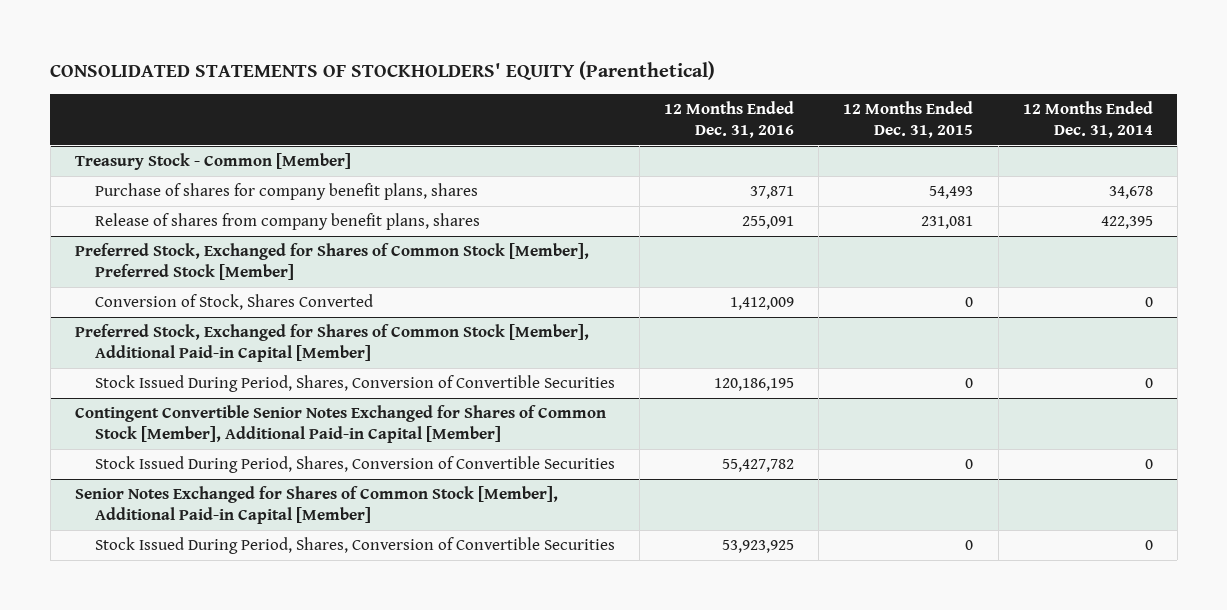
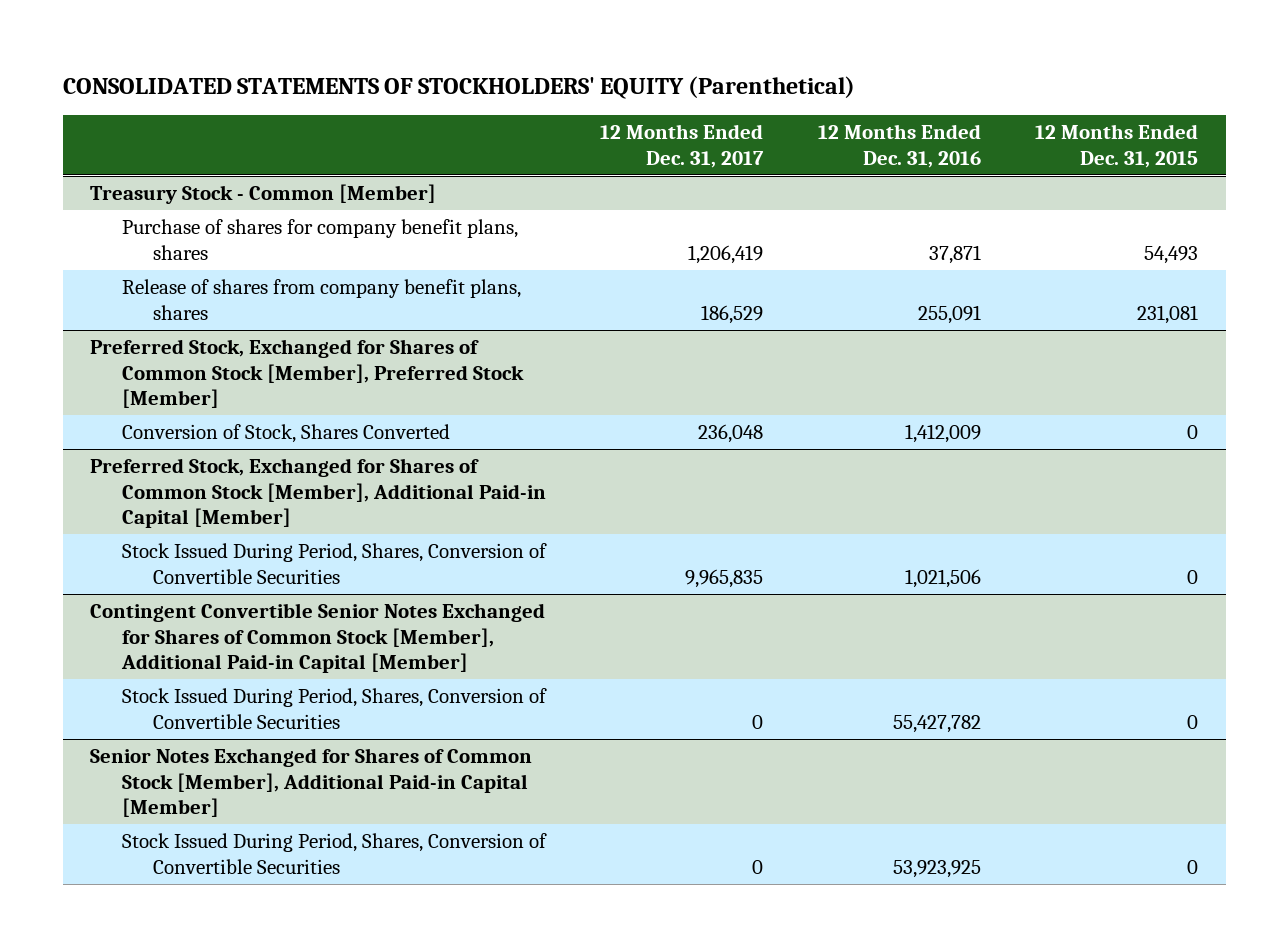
[1022,101,1153,139] 12 Months Ended Dec. 31, 2014 -> none
none -> [600,124,765,168] 12 Months Ended Dec. 31, 2017
[714,378,795,392] 120,186,195 -> [904,568,981,588] 1,021,506

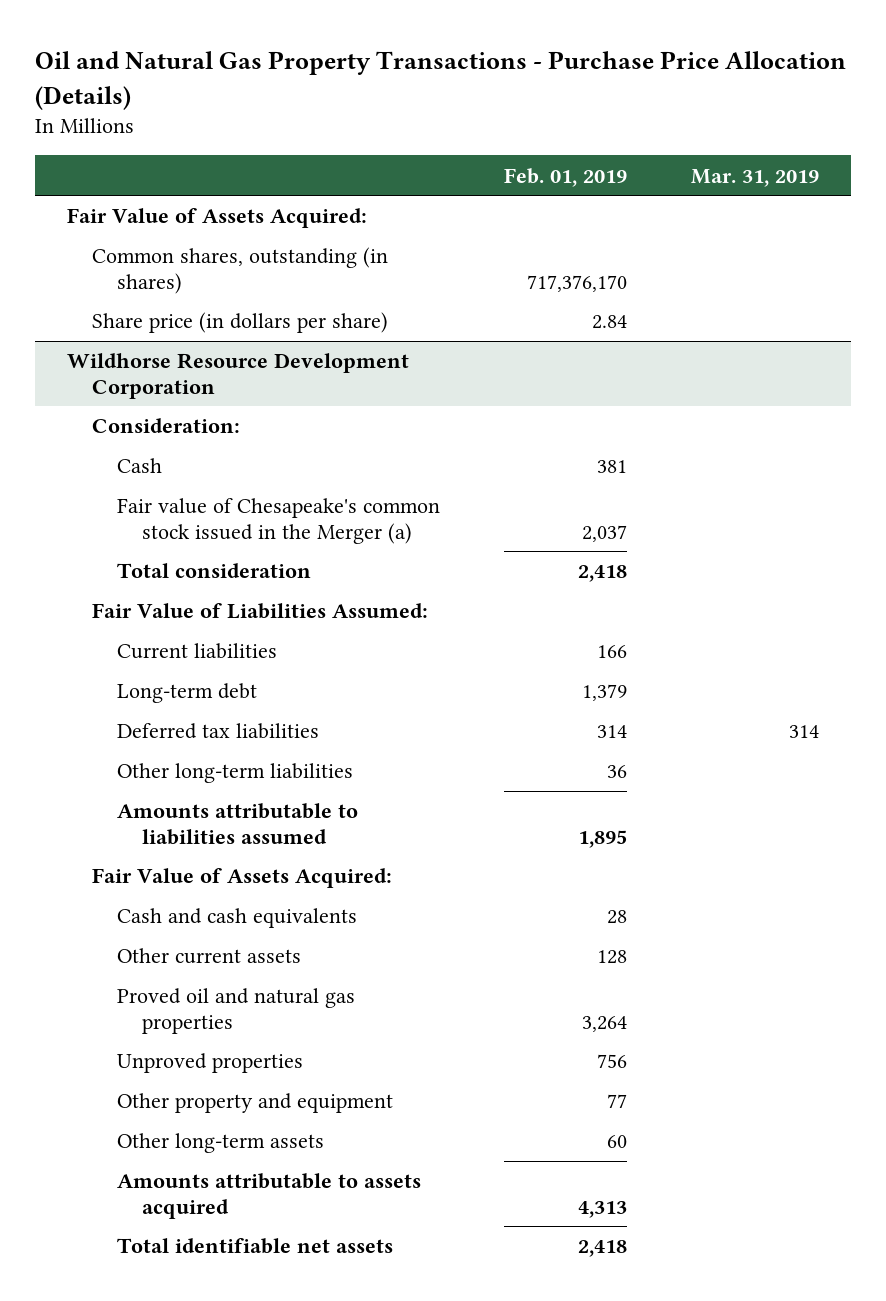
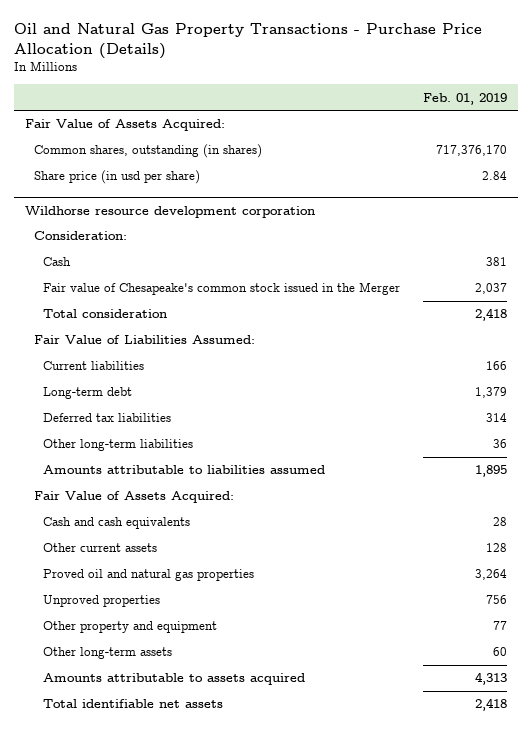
[690,168,819,187] Mar. 31, 2019 -> none
[91,312,388,334] Share price (in dollars per share) -> [34,170,201,185] Share price (in usd per share)
[67,353,410,399] Wildhorse Resource Development Corporation -> [24,205,315,218] Wildhorse resource development corporation
[116,498,440,544] Fair value of Chesapeake's common stock issued in the Merger (a) -> [43,282,401,296] Fair value of Chesapeake's common stock issued in the Merger

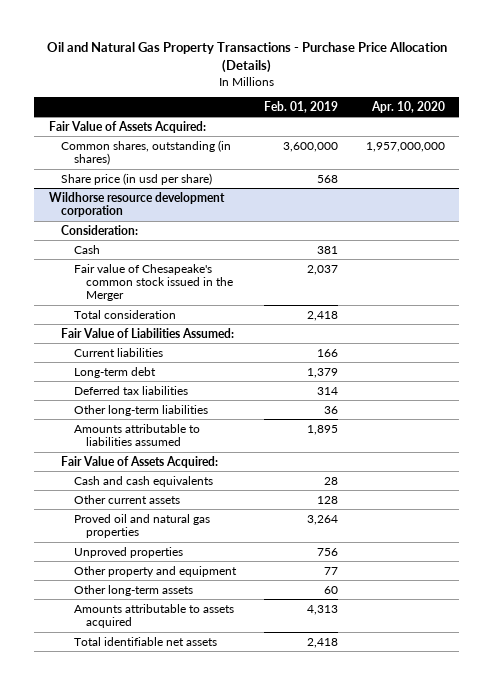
none -> [371,100,446,113] Apr. 10, 2020
[435,145,507,157] 717,376,170 -> [282,141,338,152] 3,600,000
[481,171,507,181] 2.84 -> [316,174,338,183] 568

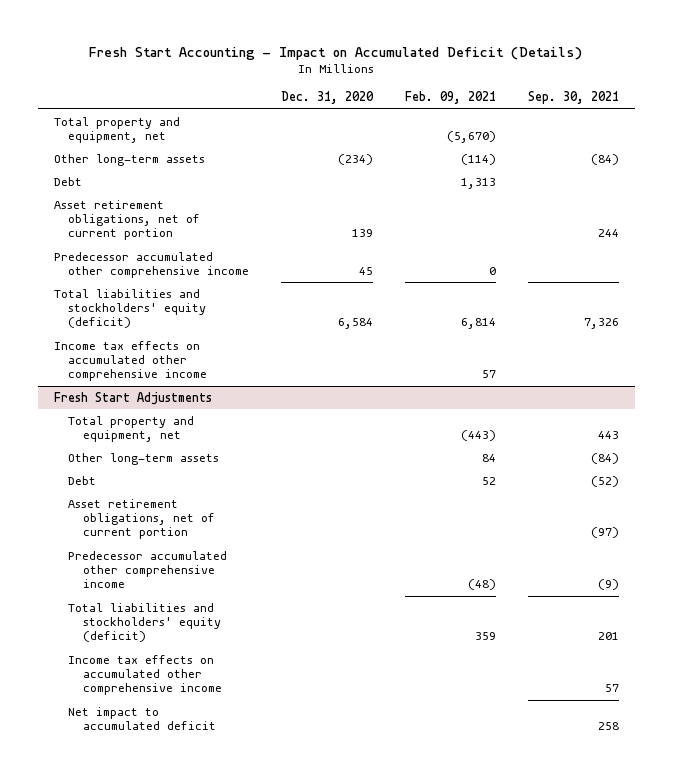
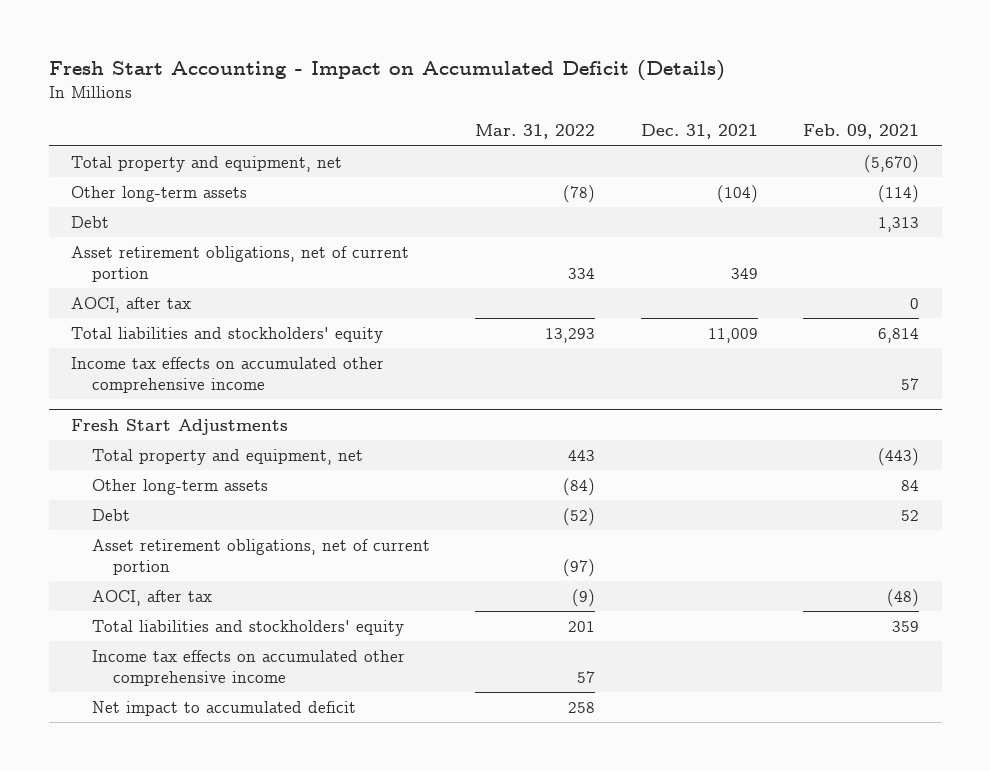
[281,91,375,105] Dec. 31, 2020 -> none
[528,91,620,105] Sep. 30, 2021 -> none
none -> [475,124,596,140] Mar. 31, 2022
none -> [640,124,758,140] Dec. 31, 2021
[53,251,250,279] Predecessor accumulated other comprehensive income -> [71,297,192,314] AOCI, after tax
[53,288,207,329] Total liabilities and stockholders' equity (deficit) -> [71,327,384,344] Total liabilities and stockholders' equity
[68,550,228,589] Predecessor accumulated other comprehensive income -> [92,590,213,607] AOCI, after tax
[68,602,221,643] Total liabilities and stockholders' equity (deficit) -> [92,620,405,637] Total liabilities and stockholders' equity

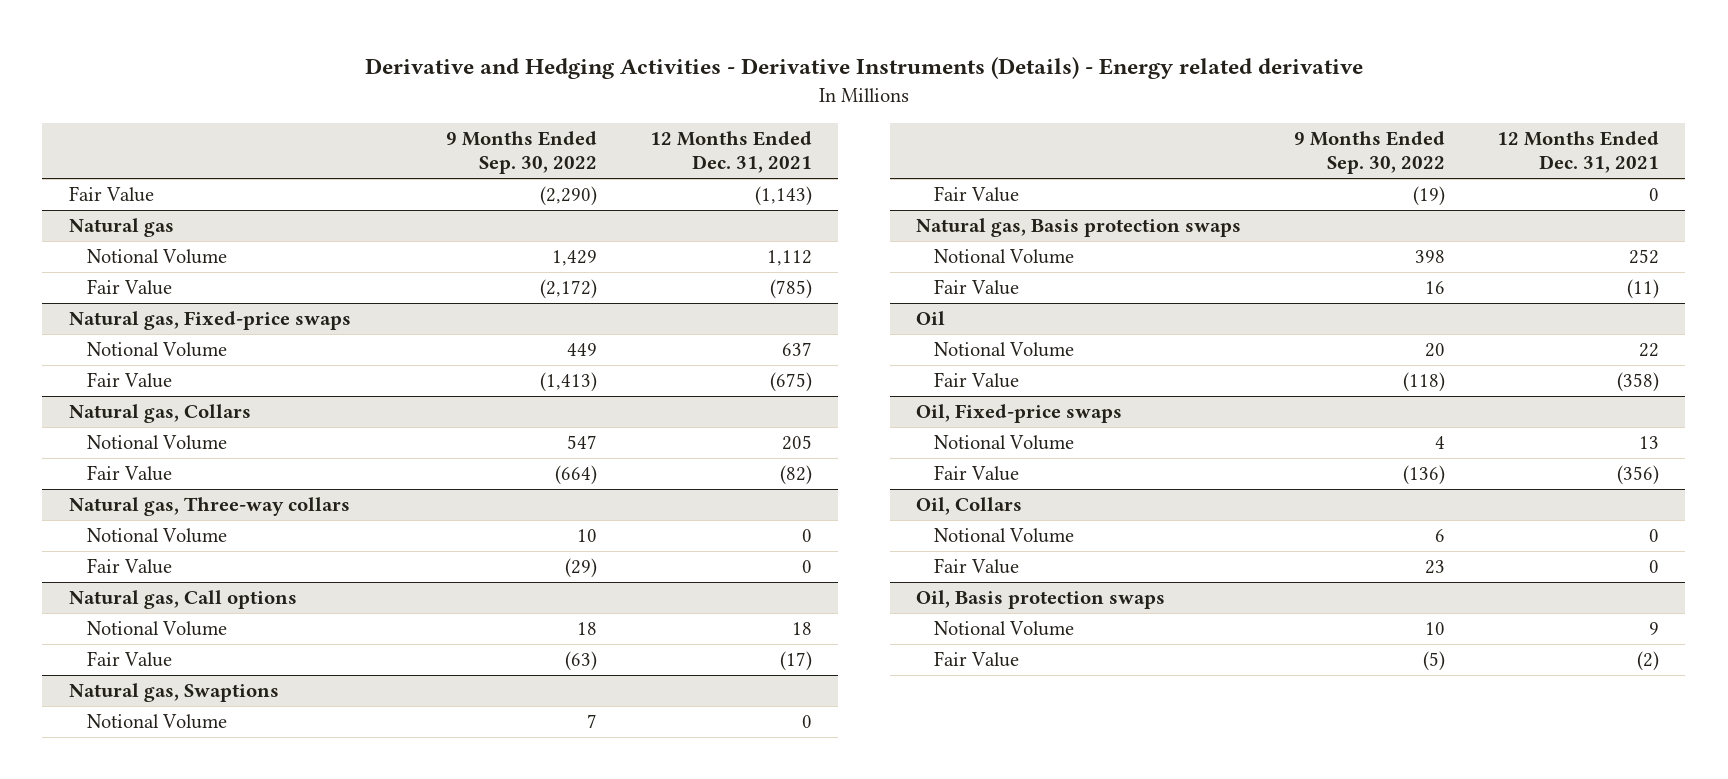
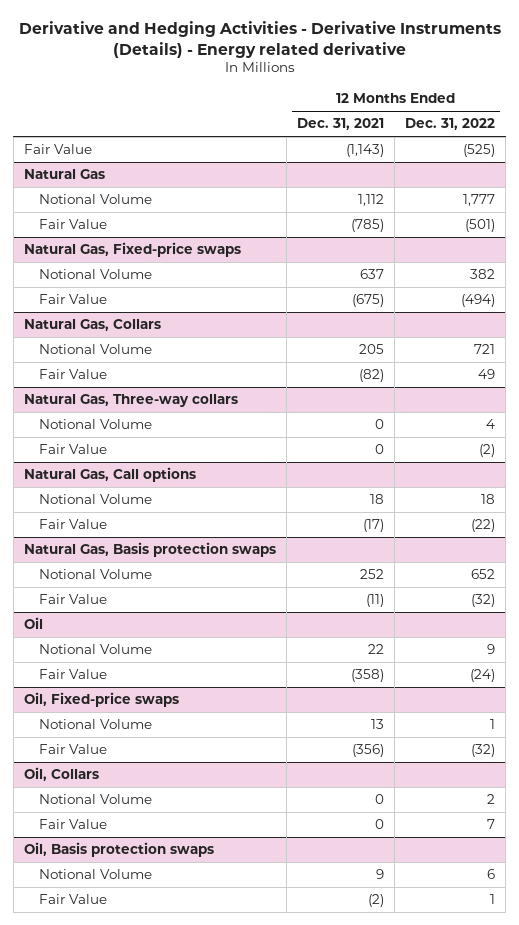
[446,130,598,175] 9 Months Ended Sep. 30, 2022 -> none
none -> [405,118,496,131] Dec. 31, 2022
[68,218,174,238] Natural gas -> [23,169,105,180] Natural Gas
[68,311,351,331] Natural gas, Fixed-price swaps -> [23,242,241,258] Natural Gas, Fixed-price swaps
[68,404,251,424] Natural gas, Collars -> [23,319,161,332] Natural Gas, Collars
[68,497,350,517] Natural gas, Three-way collars -> [23,394,238,408] Natural Gas, Three-way collars
[68,590,297,610] Natural gas, Call options -> [23,467,196,483] Natural Gas, Call options
[68,683,279,703] Natural gas, Swaptions -> none
[86,714,227,730] Notional Volume -> none
[933,186,1019,203] Fair Value -> none
[915,218,1241,238] Natural gas, Basis protection swaps -> [23,542,276,558] Natural Gas, Basis protection swaps

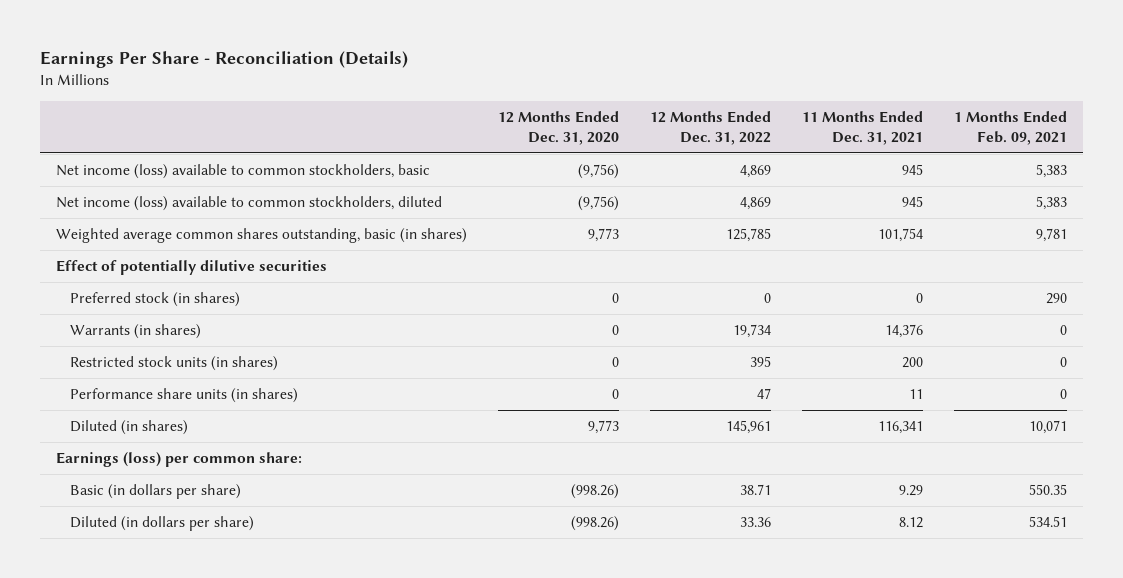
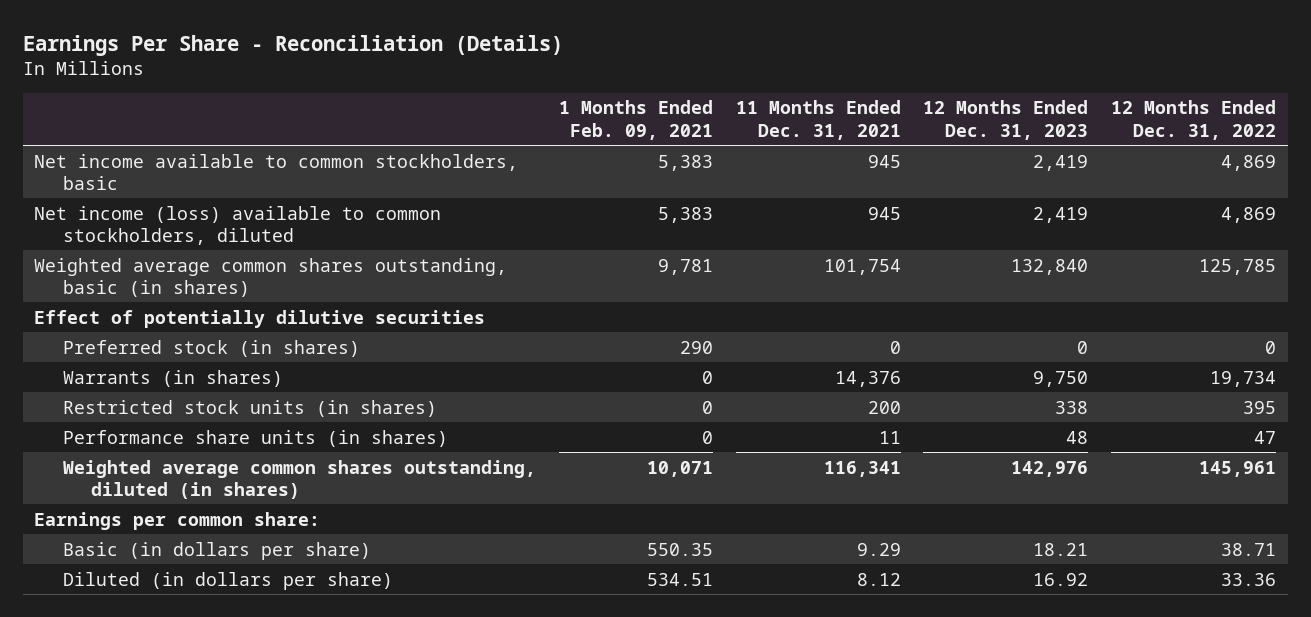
[498,110,620,145] 12 Months Ended Dec. 31, 2020 -> none
none -> [923,100,1089,140] 12 Months Ended Dec. 31, 2023
[55,164,430,180] Net income (loss) available to common stockholders, basic -> [34,153,519,190] Net income available to common stockholders, basic
[69,420,188,436] Diluted (in shares) -> [62,459,536,499] Weighted average common shares outstanding, diluted (in shares)
[55,452,302,468] Earnings (loss) per common share: -> [34,511,321,530] Earnings per common share:

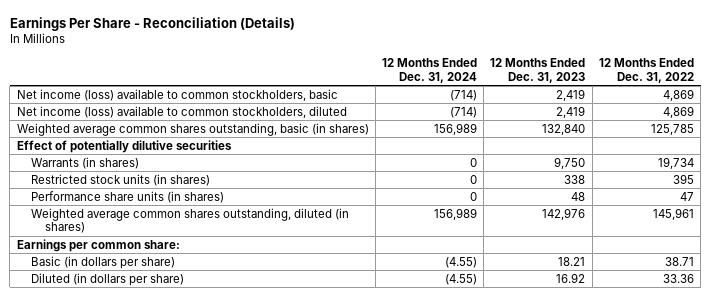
[558,100,713,140] 1 Months Ended Feb. 09, 2021 -> none
[735,100,901,140] 11 Months Ended Dec. 31, 2021 -> none
none -> [382,58,478,83] 12 Months Ended Dec. 31, 2024
[34,153,519,190] Net income available to common stockholders, basic -> [16,88,338,101] Net income (loss) available to common stockholders, basic
[62,339,360,357] Preferred stock (in shares) -> none

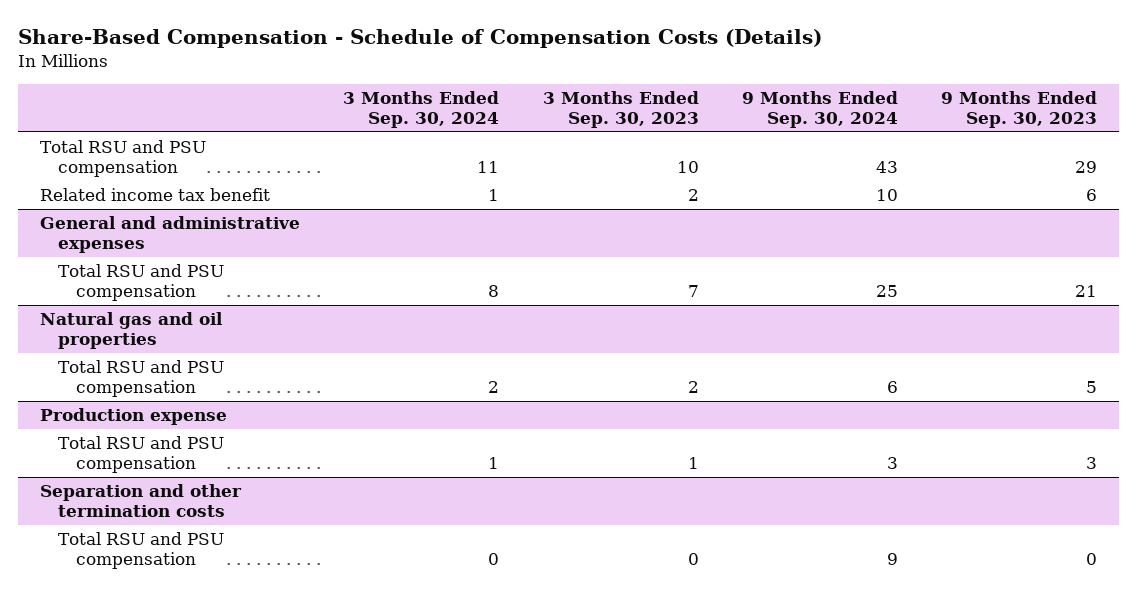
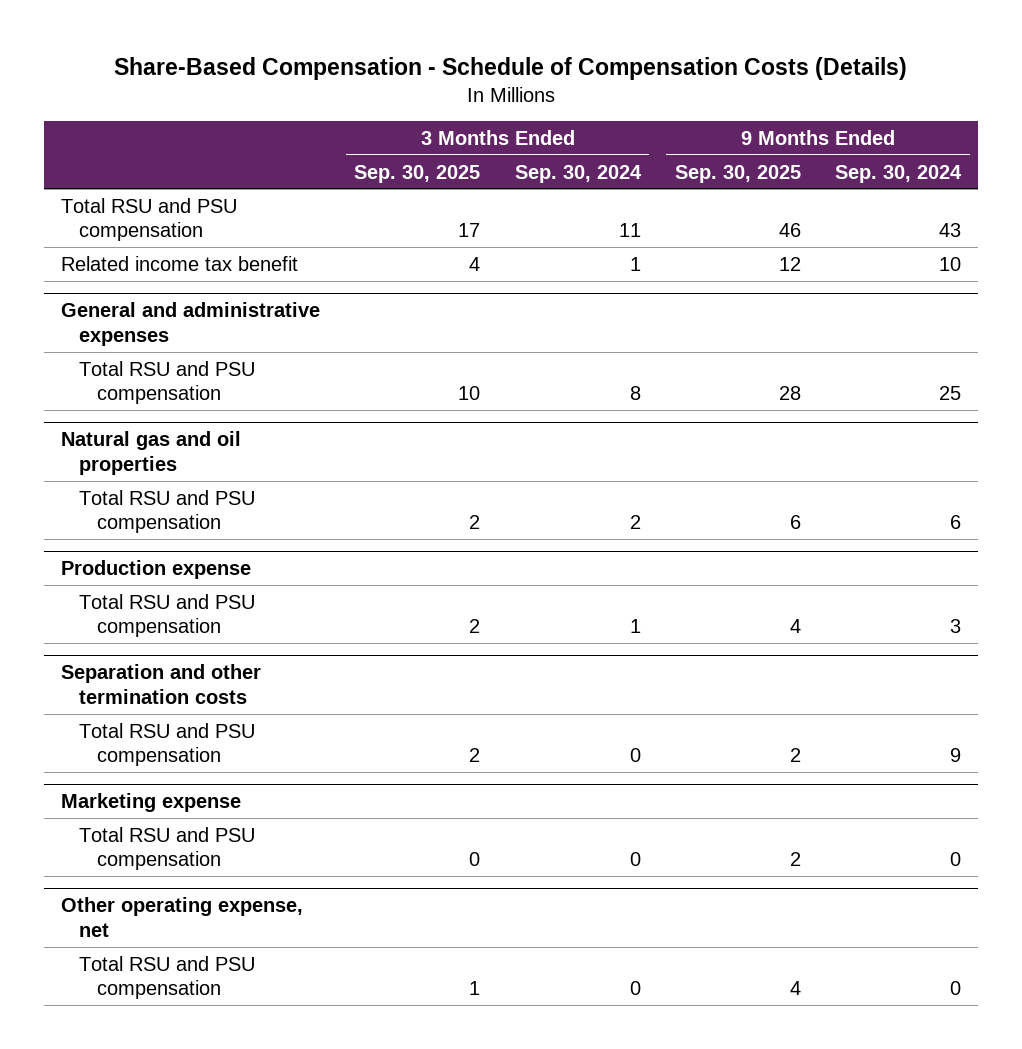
[542,91,699,129] 3 Months Ended Sep. 30, 2023 -> none
[941,91,1098,129] 9 Months Ended Sep. 30, 2023 -> none
none -> [354,164,481,183] Sep. 30, 2025
none -> [674,164,801,183] Sep. 30, 2025
none -> [61,792,242,812] Marketing expense
none -> [79,826,256,871] Total RSU and PSU compensation
none -> [61,896,304,937] Other operating expense, net
none -> [79,955,256,1000] Total RSU and PSU compensation

